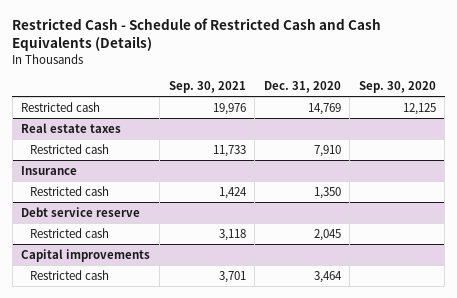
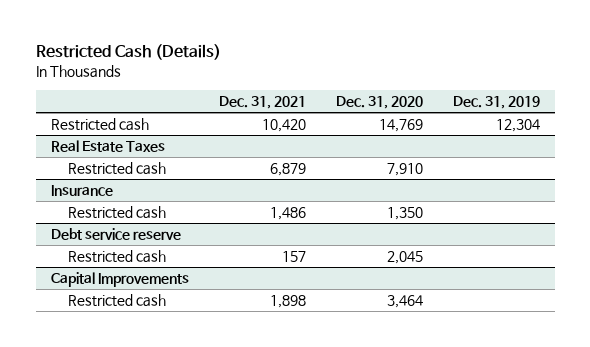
[12,18,382,52] Restricted Cash - Schedule of Restricted Cash and Cash Equivalents (Details) -> [35,44,221,61] Restricted Cash (Details)
[168,81,246,94] Sep. 30, 2021 -> none
[358,81,436,94] Sep. 30, 2020 -> none
none -> [218,96,306,110] Dec. 31, 2021
none -> [452,96,540,110] Dec. 31, 2019
[21,122,122,133] Real estate taxes -> [50,140,165,153] Real Estate Taxes
[21,248,151,262] Capital improvements -> [50,272,189,288] Capital Improvements

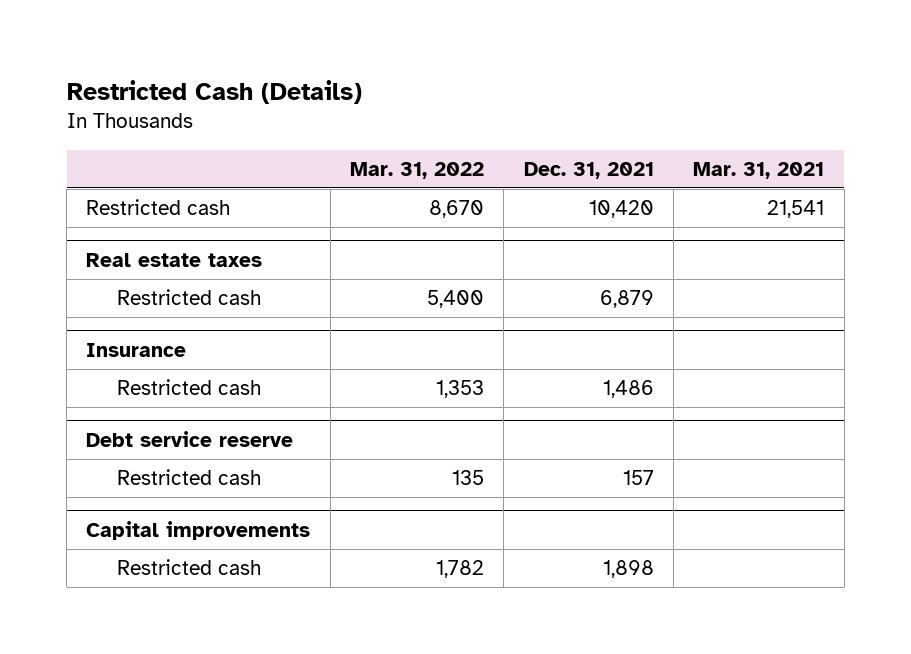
[335,96,423,110] Dec. 31, 2020 -> none
[452,96,540,110] Dec. 31, 2019 -> none
none -> [350,161,485,179] Mar. 31, 2022
none -> [693,161,825,179] Mar. 31, 2021
[50,140,165,153] Real Estate Taxes -> [86,252,263,267] Real estate taxes
[50,272,189,288] Capital Improvements -> [86,520,311,540] Capital improvements

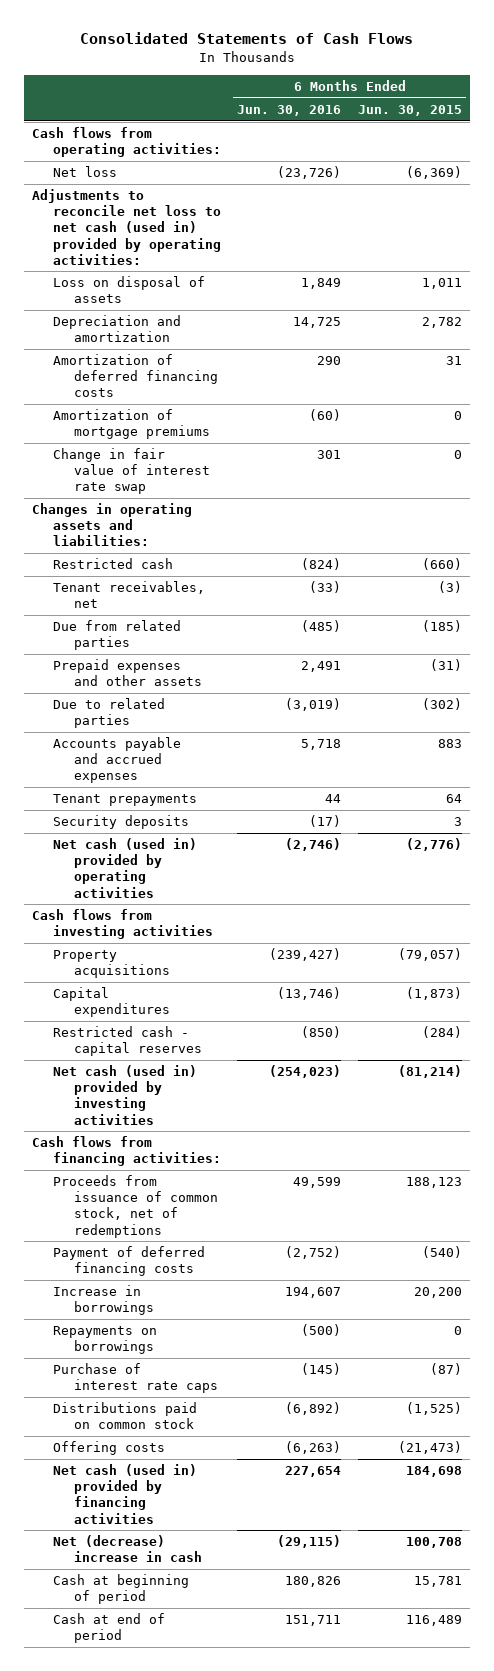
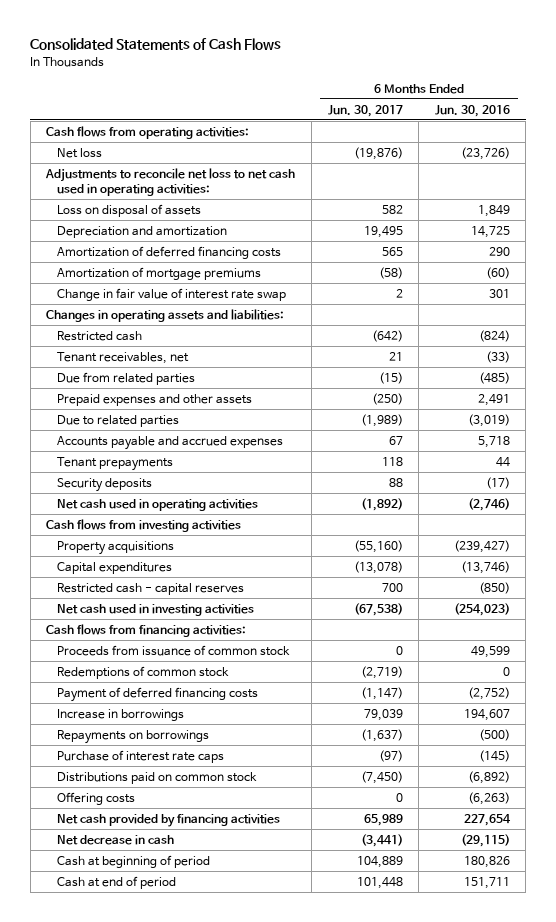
[357,105,462,117] Jun. 30, 2015 -> none
none -> [327,104,403,117] Jun. 30, 2017
[32,189,222,265] Adjustments to reconcile net loss to net cash (used in) provided by operating activities: -> [45,167,296,196] Adjustments to reconcile net loss to net cash used in operating activities:
[53,838,198,898] Net cash (used in) provided by operating activities -> [57,498,259,511] Net cash used in operating activities
[53,1065,198,1125] Net cash (used in) provided by investing activities -> [57,603,255,616] Net cash used in investing activities
[53,1175,218,1238] Proceeds from issuance of common stock, net of redemptions -> [57,644,291,656] Proceeds from issuance of common stock
none -> [57,665,230,679] Redemptions of common stock
[53,1464,198,1524] Net cash (used in) provided by financing activities -> [57,813,281,827] Net cash provided by financing activities
[53,1535,202,1563] Net (decrease) increase in cash -> [57,834,175,845] Net decrease in cash

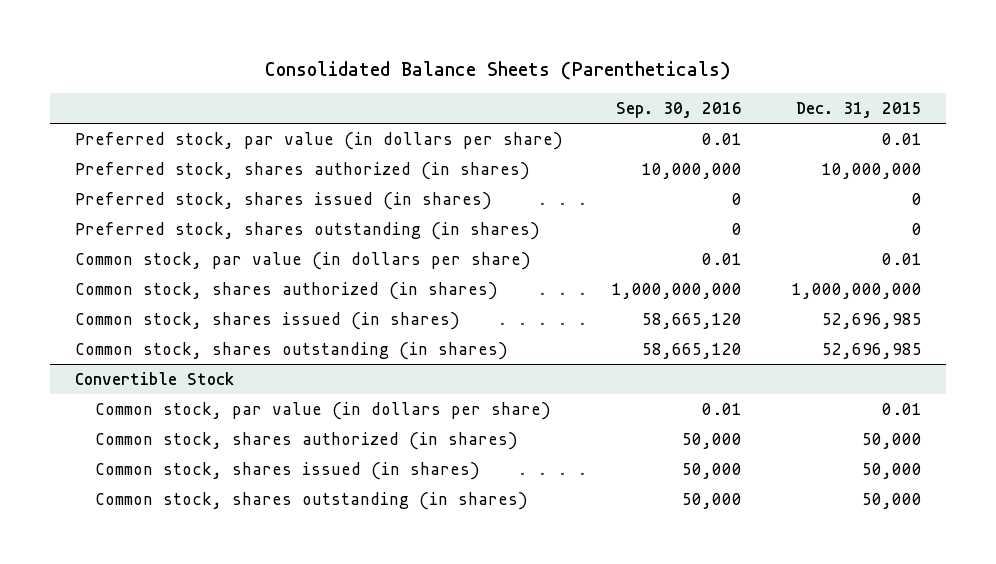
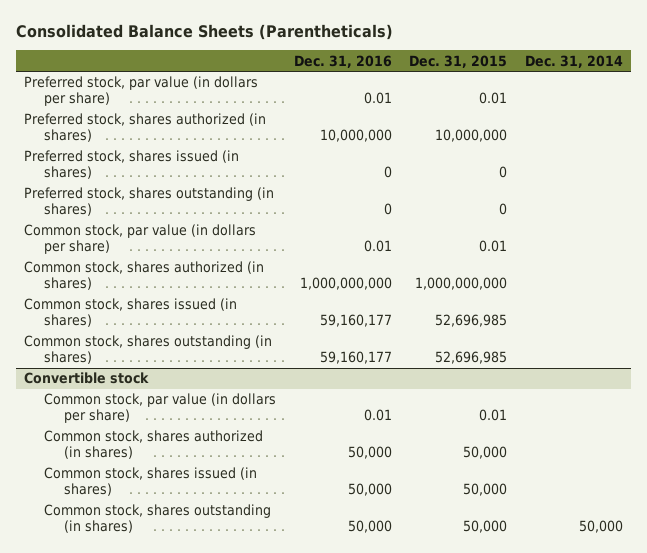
[616,101,743,118] Sep. 30, 2016 -> none
none -> [293,54,392,68] Dec. 31, 2016
none -> [524,54,623,68] Dec. 31, 2014
[74,372,234,386] Convertible Stock -> [24,372,150,385] Convertible stock

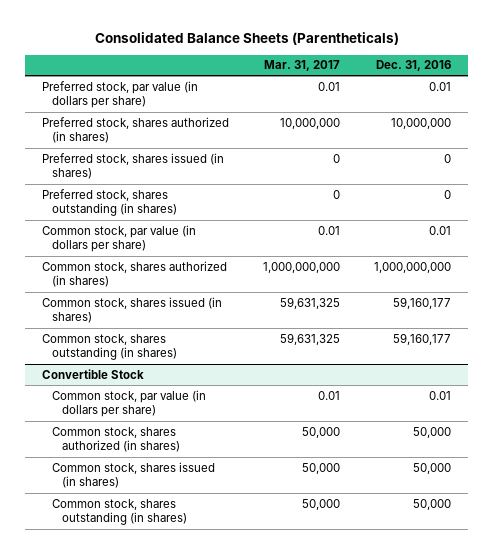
[409,54,508,68] Dec. 31, 2015 -> none
[524,54,623,68] Dec. 31, 2014 -> none
none -> [264,60,341,72] Mar. 31, 2017
[24,372,150,385] Convertible stock -> [42,368,145,379] Convertible Stock

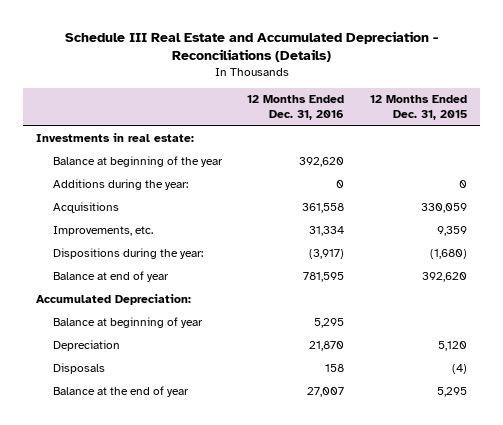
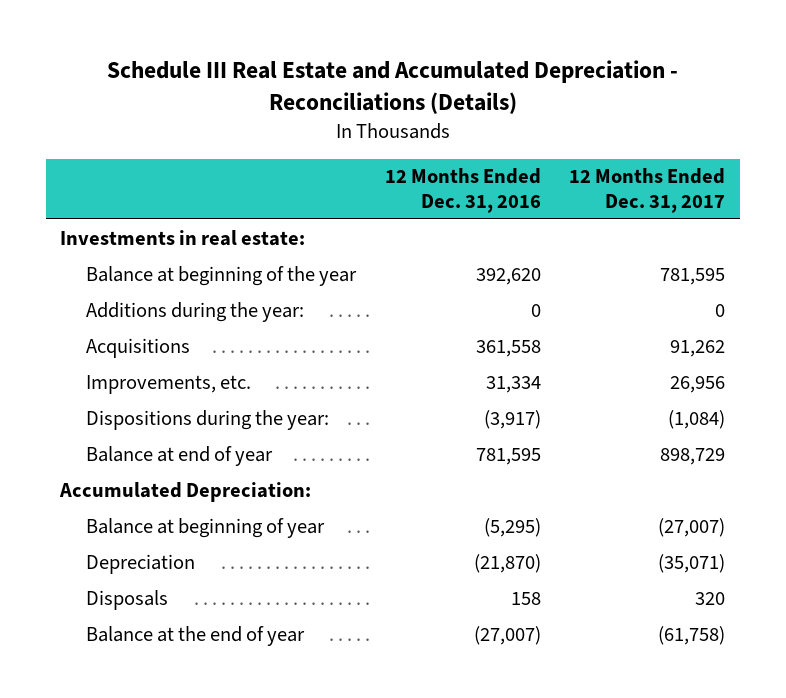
[369,95,467,120] 12 Months Ended Dec. 31, 2015 -> none
none -> [569,168,726,213] 12 Months Ended Dec. 31, 2017
[314,317,345,328] 5,295 -> [483,517,541,537] (5,295)
[309,340,345,351] 21,870 -> [473,553,541,573] (21,870)
[307,386,345,397] 27,007 -> [473,625,541,645] (27,007)

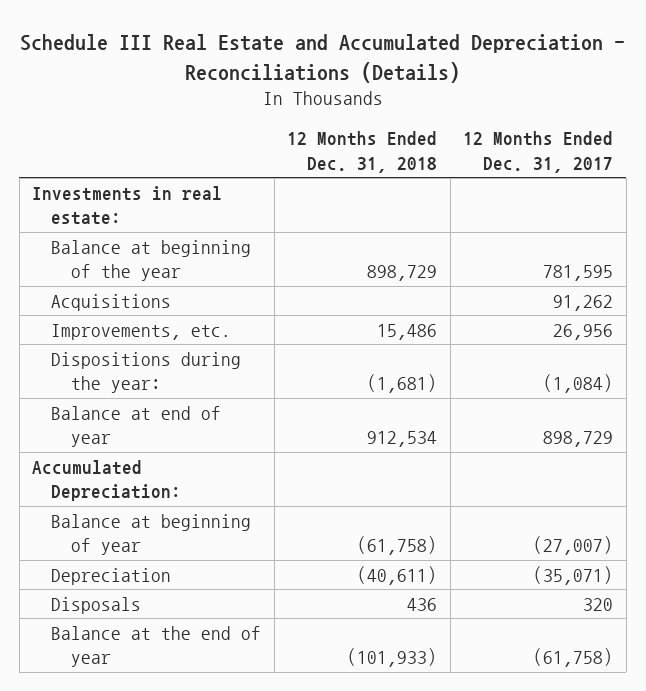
[384,168,541,213] 12 Months Ended Dec. 31, 2016 -> none
none -> [287,131,438,173] 12 Months Ended Dec. 31, 2018
[86,301,305,322] Additions during the year: -> none

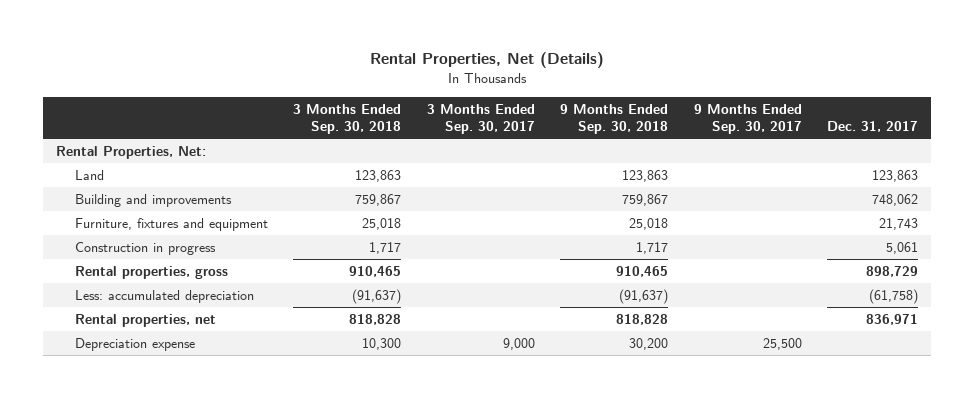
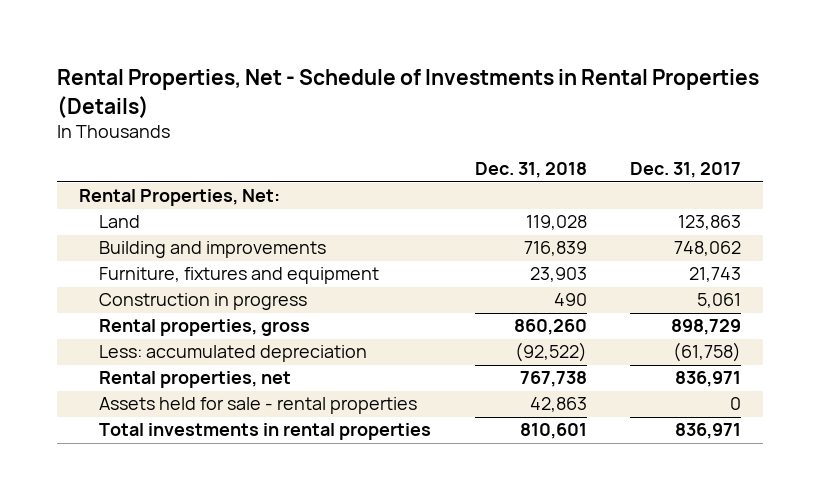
[370,52,605,69] Rental Properties, Net (Details) -> [57,69,760,118] Rental Properties, Net - Schedule of Investments in Rental Properties (Details)
[293,103,402,135] 3 Months Ended Sep. 30, 2018 -> none
[426,103,535,135] 3 Months Ended Sep. 30, 2017 -> none
[560,103,669,135] 9 Months Ended Sep. 30, 2018 -> none
[693,103,802,135] 9 Months Ended Sep. 30, 2017 -> none
none -> [474,162,587,179] Dec. 31, 2018
[74,337,195,351] Depreciation expense -> none
none -> [99,397,418,415] Assets held for sale - rental properties
none -> [99,423,432,441] Total investments in rental properties

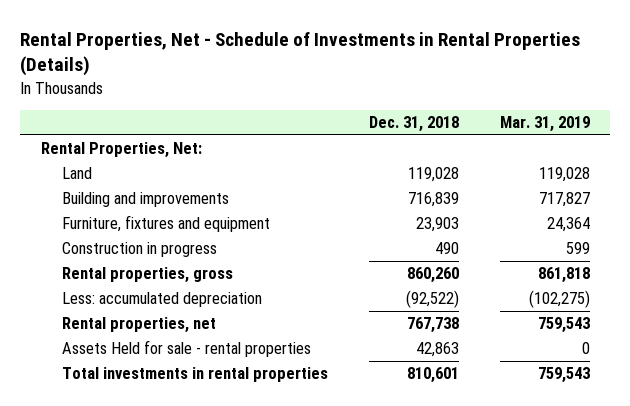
[630,162,742,179] Dec. 31, 2017 -> none
none -> [499,116,590,133] Mar. 31, 2019
[99,397,418,415] Assets held for sale - rental properties -> [61,340,311,358] Assets Held for sale - rental properties

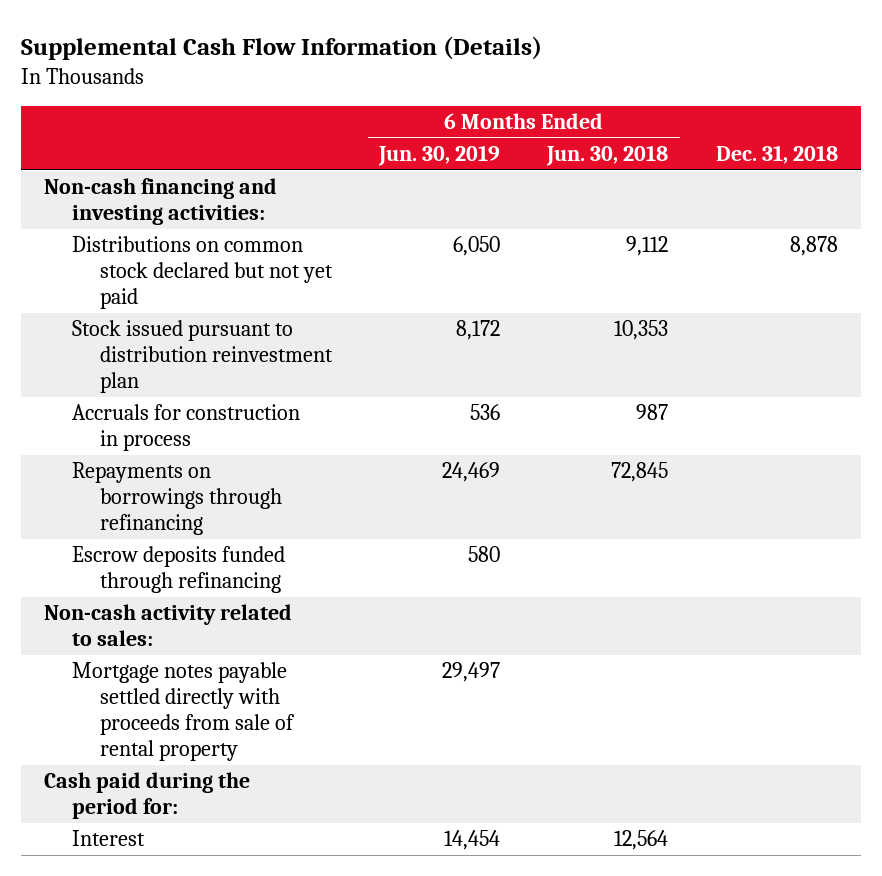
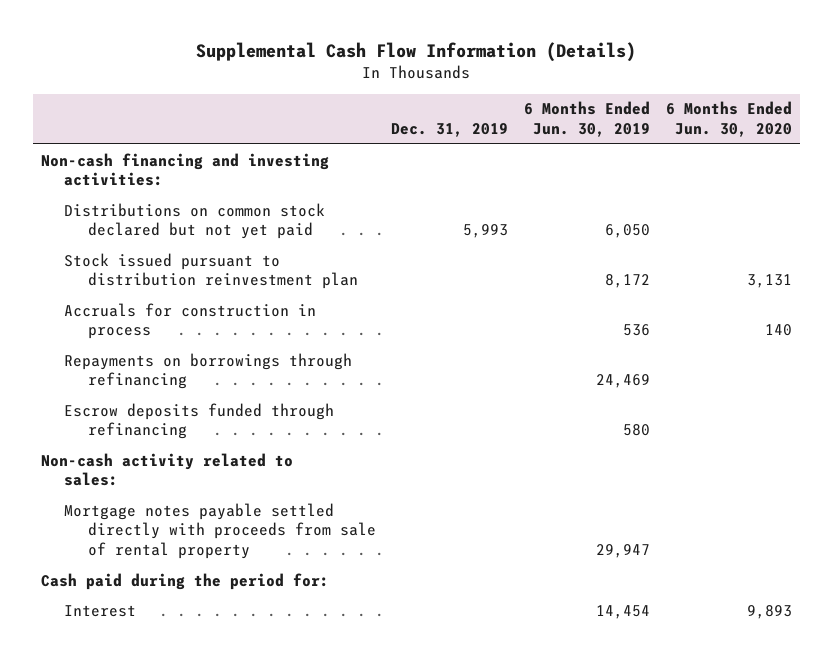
[546,145,669,167] Jun. 30, 2018 -> none
[715,145,838,165] Dec. 31, 2018 -> none
none -> [391,123,509,138] Dec. 31, 2019
none -> [665,101,792,138] 6 Months Ended Jun. 30, 2020
[442,662,501,683] 29,497 -> [596,543,651,558] 29,947

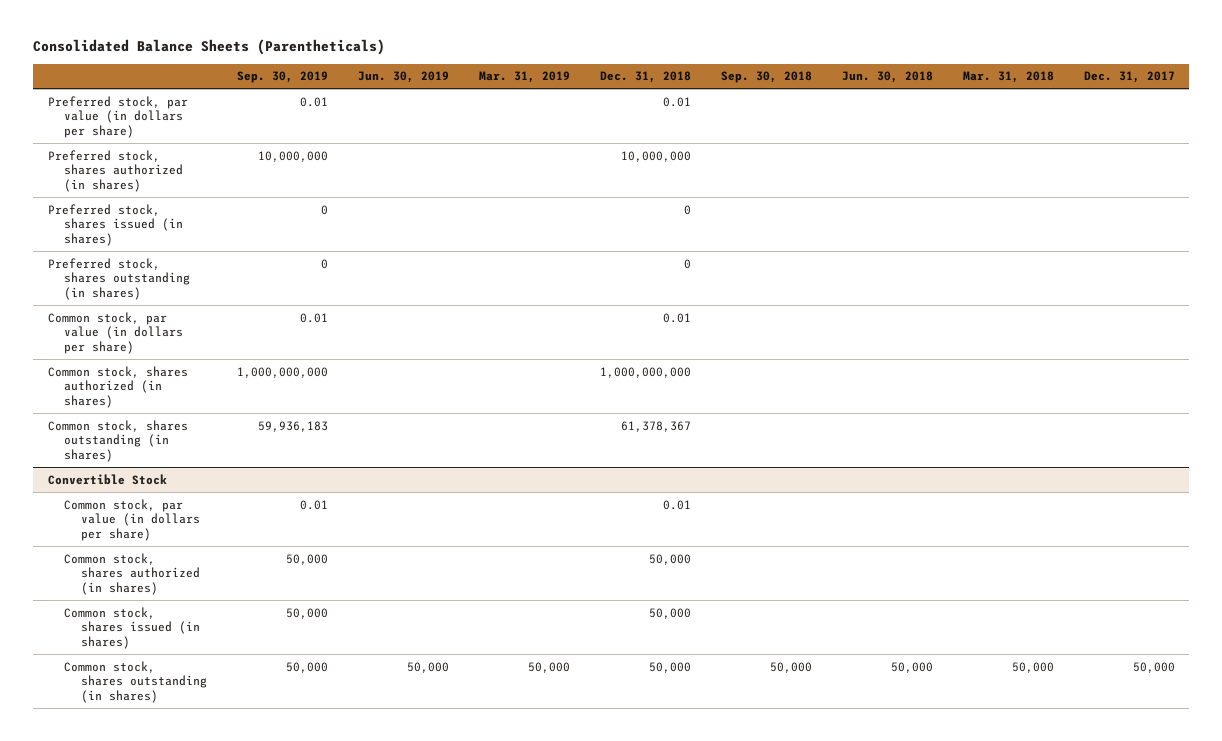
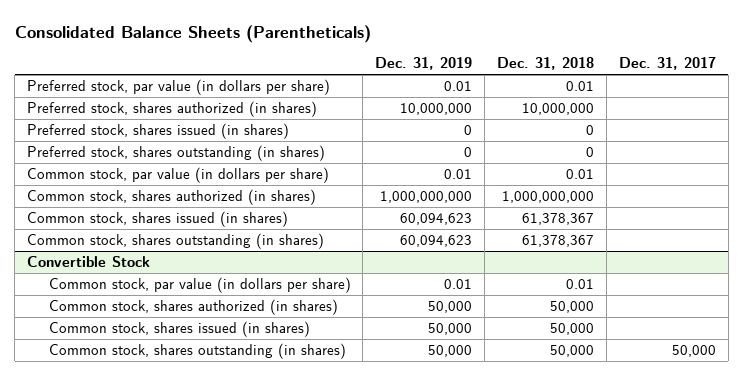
[237,71,329,84] Sep. 30, 2019 -> none
[358,71,450,84] Jun. 30, 2019 -> none
[478,71,570,84] Mar. 31, 2019 -> none
[720,71,812,84] Sep. 30, 2018 -> none
[841,71,933,84] Jun. 30, 2018 -> none
[962,71,1054,84] Mar. 31, 2018 -> none
none -> [375,57,473,71] Dec. 31, 2019
none -> [27,211,289,228] Common stock, shares issued (in shares)

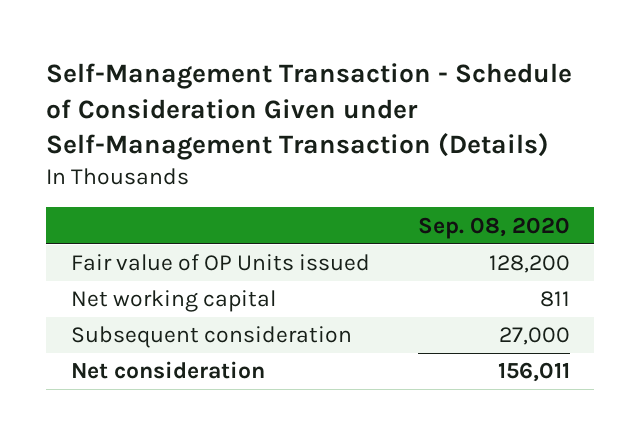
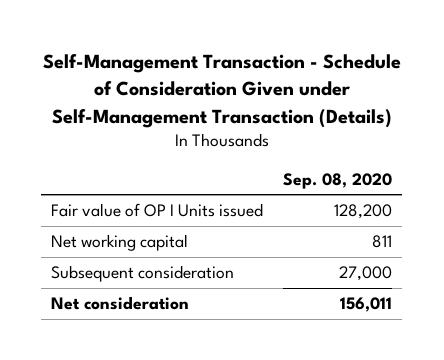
[70,254,370,272] Fair value of OP Units issued -> [51,203,264,218] Fair value of OP I Units issued

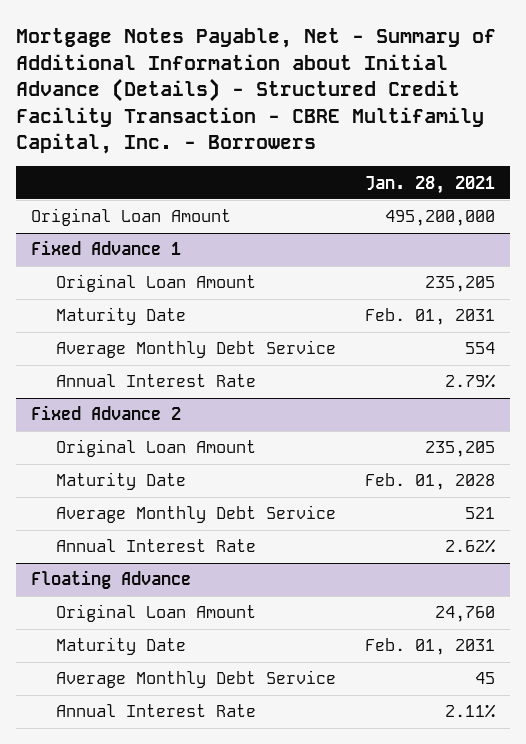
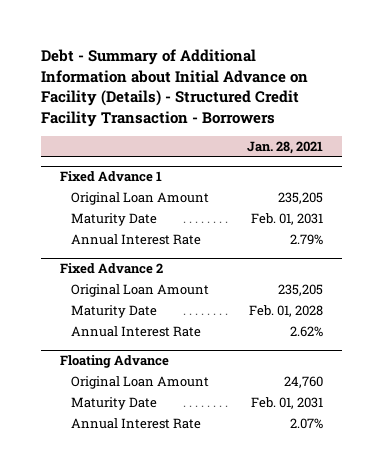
[16,28,497,155] Mortgage Notes Payable, Net - Summary of Additional Information about Initial Advance (Details) - Structured Credit Facility Transaction - CBRE Multifamily Capital, Inc. - Borrowers -> [41,49,309,127] Debt - Summary of Additional Information about Initial Advance on Facility (Details) - Structured Credit Facility Transaction - Borrowers
[31,208,232,227] Original Loan Amount -> none
[55,340,336,359] Average Monthly Debt Service -> none
[55,505,336,524] Average Monthly Debt Service -> none
[55,670,336,689] Average Monthly Debt Service -> none
[445,704,497,719] 2.11% -> [289,418,323,430] 2.07%

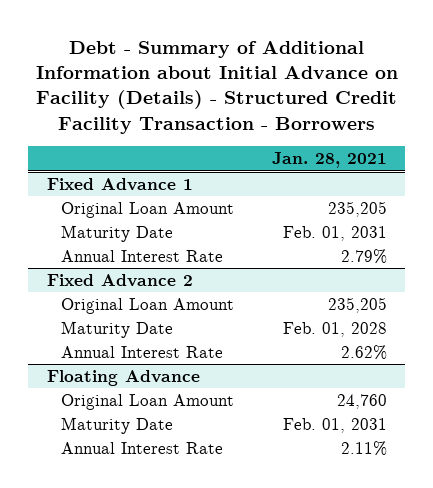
[289,418,323,430] 2.07% -> [340,440,387,456] 2.11%

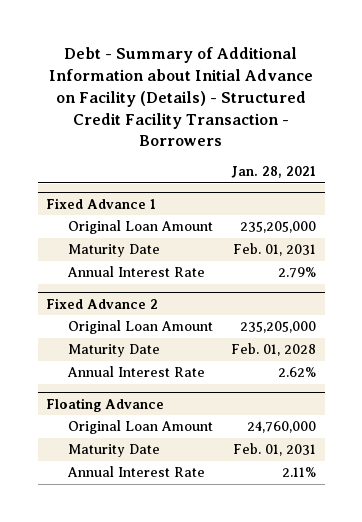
[327,200,387,217] 235,205 -> [239,221,316,234] 235,205,000
[327,296,387,313] 235,205 -> [239,321,316,334] 235,205,000
[336,393,387,409] 24,760 -> [246,421,316,434] 24,760,000

